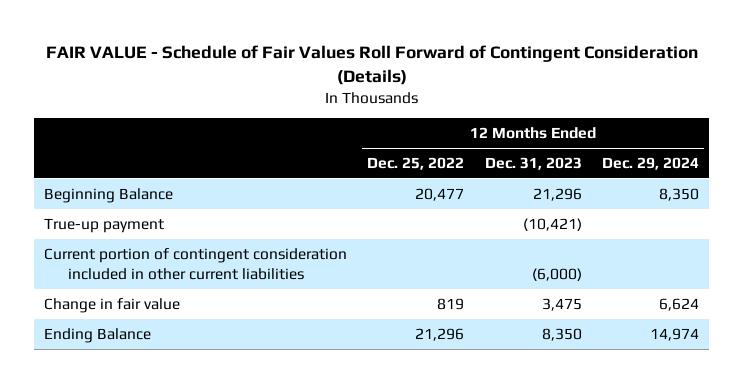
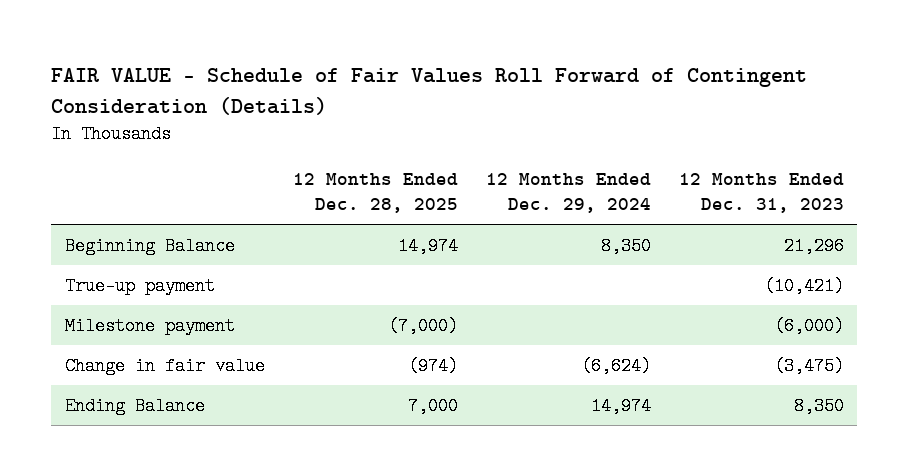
[367,157,465,171] Dec. 25, 2022 -> none
none -> [292,172,458,214] 12 Months Ended Dec. 28, 2025
[44,247,348,280] Current portion of contingent consideration included in other current liabilities -> [65,316,236,335] Milestone payment
[541,297,582,311] 3,475 -> [773,356,844,375] (3,475)
[658,297,699,311] 6,624 -> [580,356,651,375] (6,624)

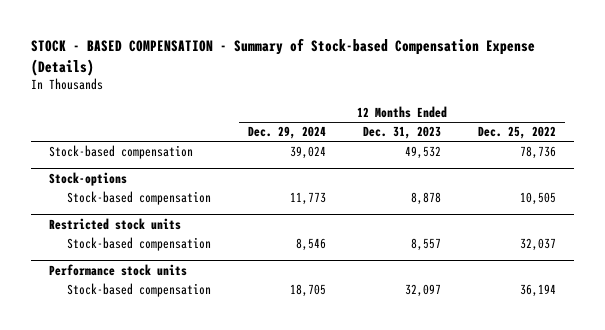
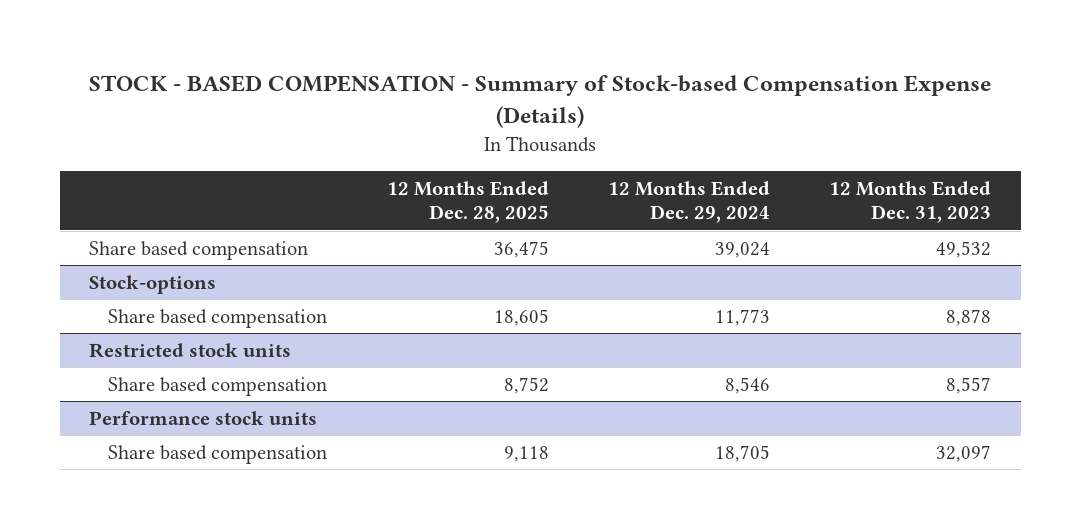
[478,126,557,140] Dec. 25, 2022 -> none
none -> [386,181,549,224] 12 Months Ended Dec. 28, 2025
[49,145,194,160] Stock-based compensation -> [89,240,309,260] Share based compensation
[67,191,212,206] Stock-based compensation -> [108,308,328,328] Share based compensation
[67,237,212,252] Stock-based compensation -> [108,376,328,396] Share based compensation
[67,283,212,298] Stock-based compensation -> [108,444,328,464] Share based compensation

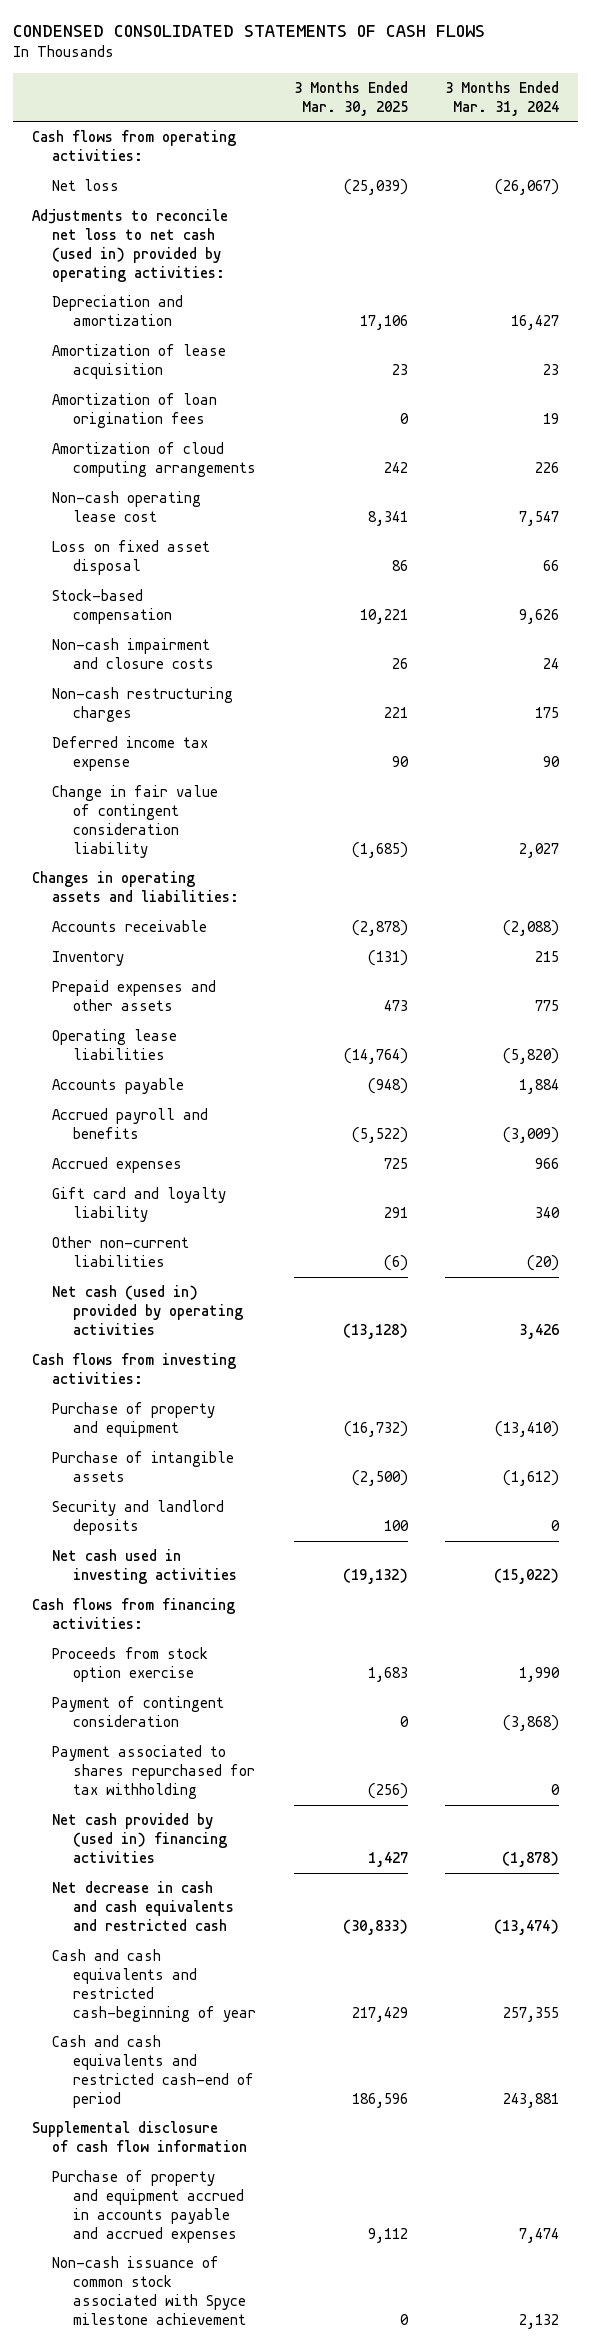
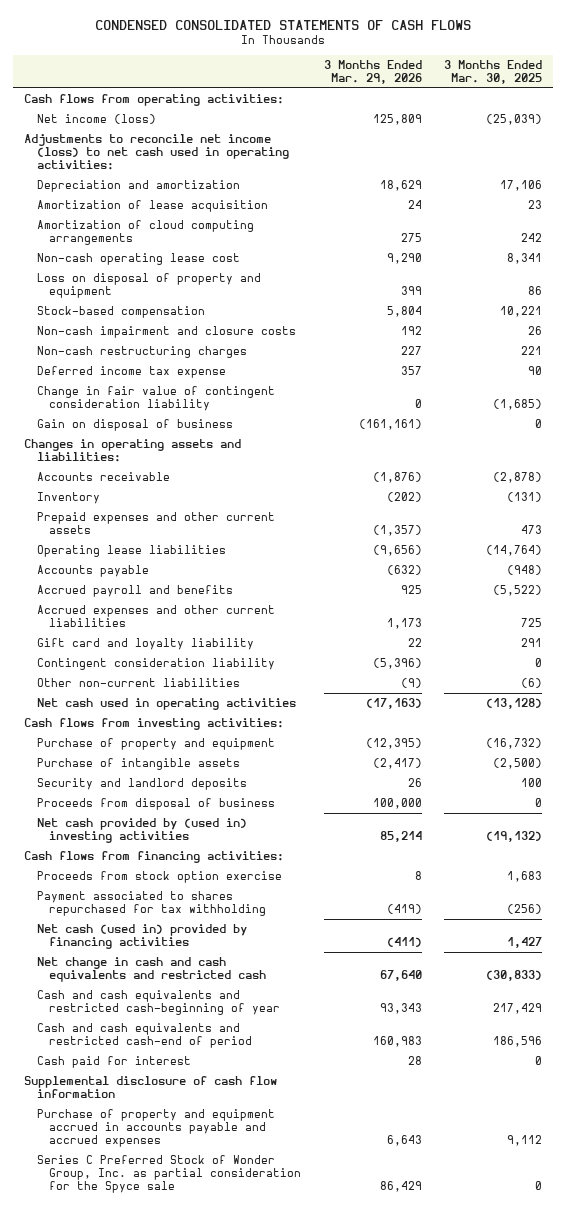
[445,80,560,116] 3 Months Ended Mar. 31, 2024 -> none
none -> [323,60,422,85] 3 Months Ended Mar. 29, 2026
[52,179,120,192] Net loss -> [36,113,156,124] Net income (loss)
[31,209,228,282] Adjustments to reconcile net loss to net cash (used in) provided by operating activities: -> [24,133,289,170] Adjustments to reconcile net income (loss) to net cash used in operating activities:
[52,393,218,429] Amortization of loan origination fees -> none
[52,540,211,576] Loss on fixed asset disposal -> [36,272,261,298] Loss on disposal of property and equipment
none -> [36,418,233,431] Gain on disposal of business
[52,980,217,1012] Prepaid expenses and other assets -> [36,511,275,534] Prepaid expenses and other current assets
[52,1157,183,1174] Accrued expenses -> [36,604,275,627] Accrued expenses and other current liabilities
none -> [36,657,275,670] Contingent consideration liability
[52,1285,243,1335] Net cash (used in) provided by operating activities -> [36,697,296,710] Net cash used in operating activities
none -> [36,797,275,810] Proceeds from disposal of business
[52,1549,237,1585] Net cash used in investing activities -> [36,817,247,843] Net cash provided by (used in) investing activities
[52,1696,225,1728] Payment of contingent consideration -> none
[52,1813,227,1863] Net cash provided by (used in) financing activities -> [36,923,247,949] Net cash (used in) provided by financing activities
[52,1881,234,1931] Net decrease in cash and cash equivalents and restricted cash -> [36,956,267,982] Net change in cash and cash equivalents and restricted cash
none -> [36,1055,191,1068] Cash paid for interest
[52,2256,246,2325] Non-cash issuance of common stock associated with Spyce milestone achievement -> none
none -> [36,1154,302,1193] Series C Preferred Stock of Wonder Group, Inc. as partial consideration for the Spyce sale

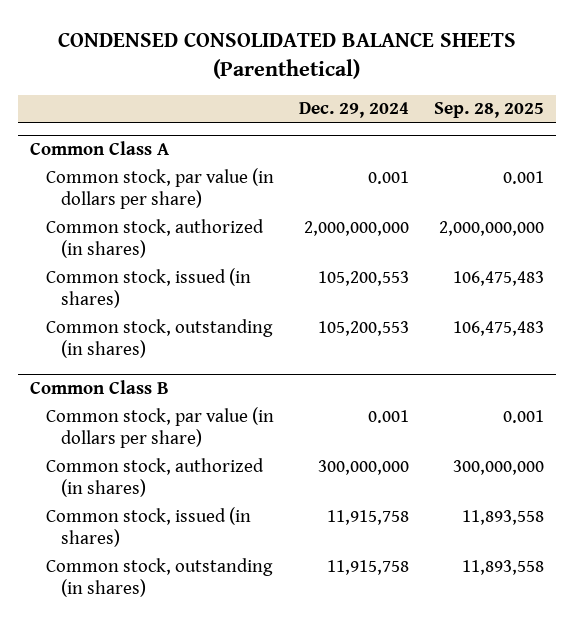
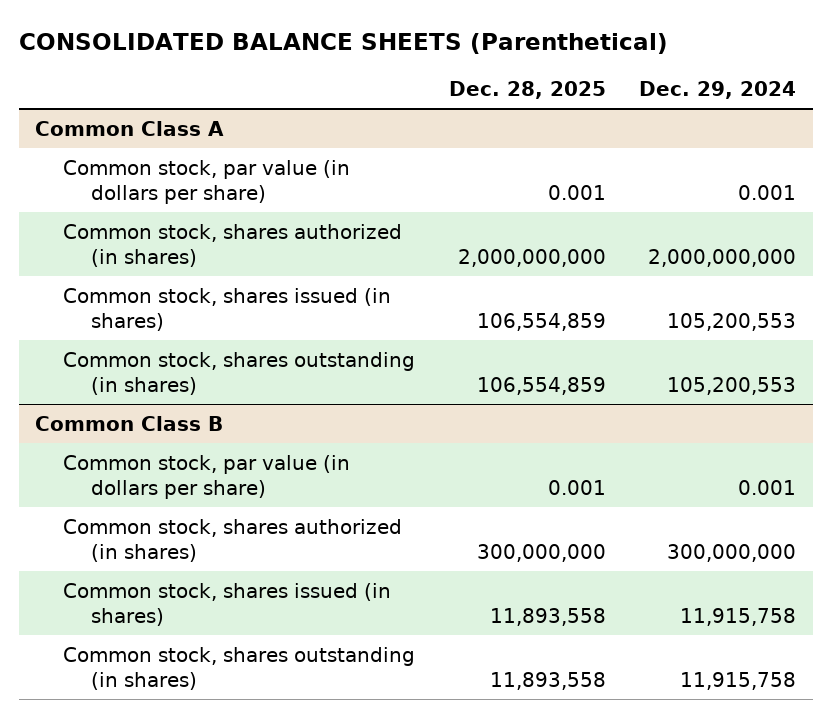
[58,31,517,79] CONDENSED CONSOLIDATED BALANCE SHEETS (Parenthetical) -> [18,32,668,54] CONSOLIDATED BALANCE SHEETS (Parenthetical)
[433,102,544,119] Sep. 28, 2025 -> none
none -> [448,81,606,100] Dec. 28, 2025
[45,218,264,259] Common stock, authorized (in shares) -> [63,223,403,268] Common stock, shares authorized (in shares)
[45,267,251,309] Common stock, issued (in shares) -> [63,287,392,332] Common stock, shares issued (in shares)
[45,318,273,359] Common stock, outstanding (in shares) -> [63,351,416,396] Common stock, shares outstanding (in shares)
[45,457,264,498] Common stock, authorized (in shares) -> [63,518,403,563] Common stock, shares authorized (in shares)
[45,506,251,548] Common stock, issued (in shares) -> [63,582,392,627] Common stock, shares issued (in shares)
[45,557,273,598] Common stock, outstanding (in shares) -> [63,646,416,691] Common stock, shares outstanding (in shares)

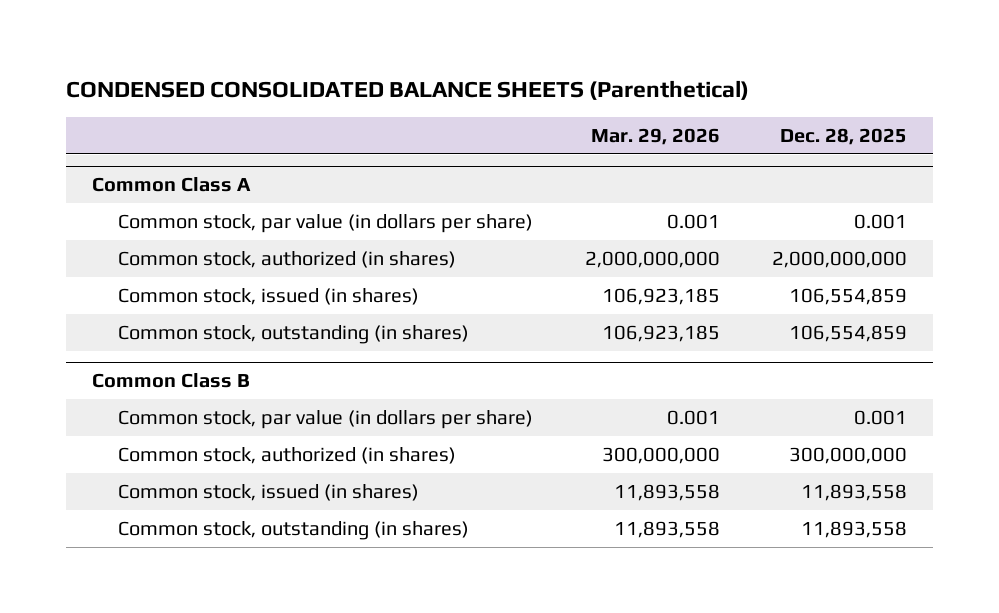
[18,32,668,54] CONSOLIDATED BALANCE SHEETS (Parenthetical) -> [66,80,750,101] CONDENSED CONSOLIDATED BALANCE SHEETS (Parenthetical)
[639,81,797,100] Dec. 29, 2024 -> none
none -> [591,127,721,145] Mar. 29, 2026
[63,223,403,268] Common stock, shares authorized (in shares) -> [118,250,457,268] Common stock, authorized (in shares)
[63,287,392,332] Common stock, shares issued (in shares) -> [118,287,420,305] Common stock, issued (in shares)
[63,351,416,396] Common stock, shares outstanding (in shares) -> [118,324,470,344] Common stock, outstanding (in shares)
[63,518,403,563] Common stock, shares authorized (in shares) -> [118,446,457,464] Common stock, authorized (in shares)
[63,582,392,627] Common stock, shares issued (in shares) -> [118,483,420,501] Common stock, issued (in shares)
[63,646,416,691] Common stock, shares outstanding (in shares) -> [118,520,470,540] Common stock, outstanding (in shares)

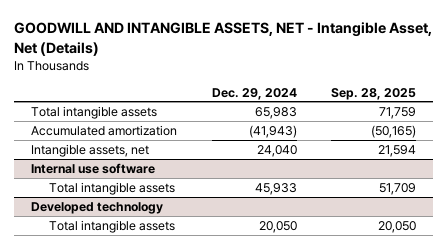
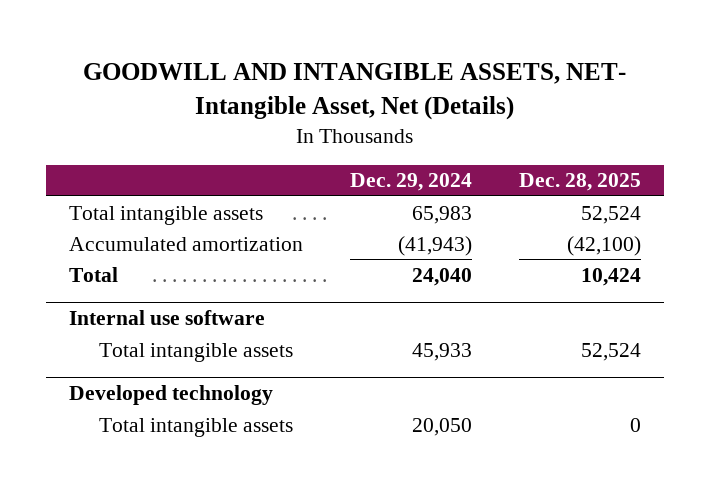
[13,22,432,57] GOODWILL AND INTANGIBLE ASSETS, NET - Intangible Asset, Net (Details) -> [83,62,627,120] GOODWILL AND INTANGIBLE ASSETS, NET- Intangible Asset, Net (Details)
[330,87,416,100] Sep. 28, 2025 -> none
none -> [518,173,641,192] Dec. 28, 2025
[31,143,150,157] Intangible assets, net -> [69,266,119,282] Total

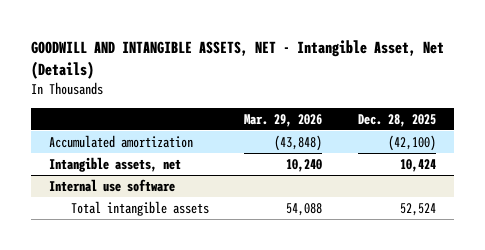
[83,62,627,120] GOODWILL AND INTANGIBLE ASSETS, NET- Intangible Asset, Net (Details) -> [30,39,444,79] GOODWILL AND INTANGIBLE ASSETS, NET - Intangible Asset, Net (Details)
[350,173,473,192] Dec. 29, 2024 -> none
none -> [244,113,323,127] Mar. 29, 2026
[69,205,264,225] Total intangible assets -> none
[69,266,119,282] Total -> [48,157,181,173] Intangible assets, net
[69,385,274,406] Developed technology -> none
[99,417,294,437] Total intangible assets -> none

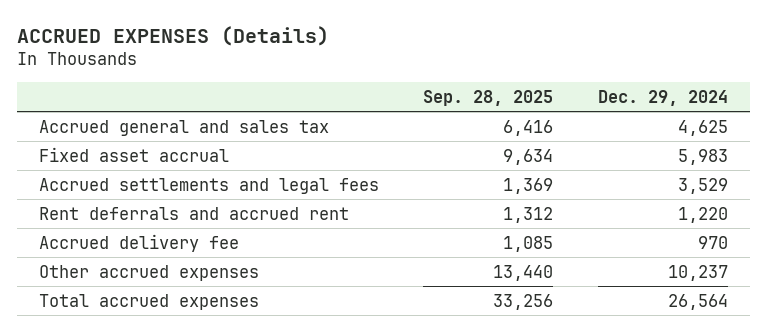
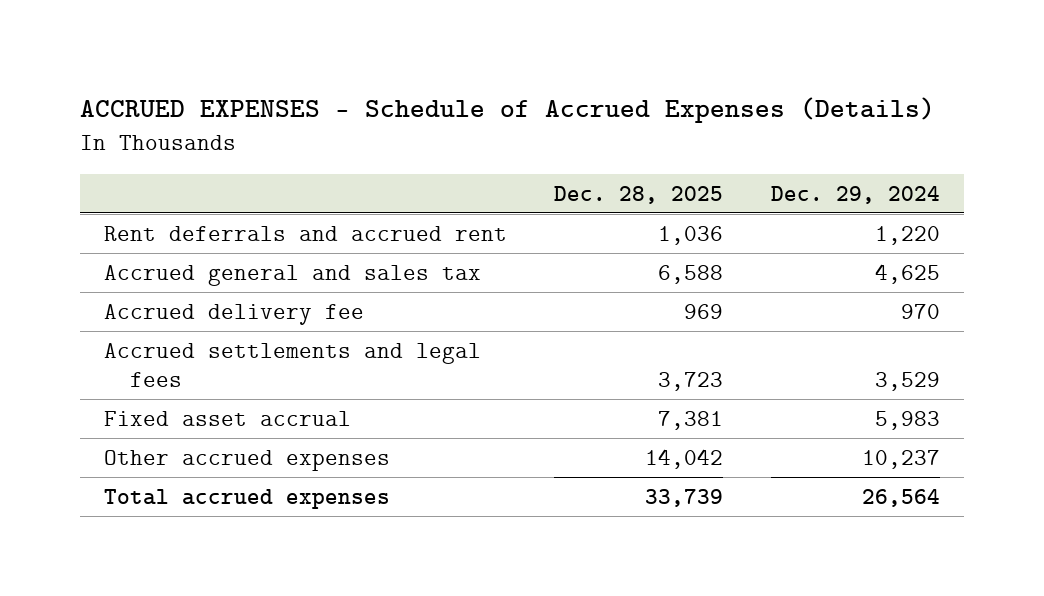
[16,25,329,46] ACCRUED EXPENSES (Details) -> [80,97,936,124] ACCRUED EXPENSES - Schedule of Accrued Expenses (Details)
[423,89,554,106] Sep. 28, 2025 -> none
none -> [554,185,724,204] Dec. 28, 2025
[38,119,329,136] Accrued general and sales tax -> [103,264,481,286] Accrued general and sales tax
[38,177,379,194] Accrued settlements and legal fees -> [103,342,481,388] Accrued settlements and legal fees
[38,146,229,162] Fixed asset accrual -> [103,410,351,426] Fixed asset accrual

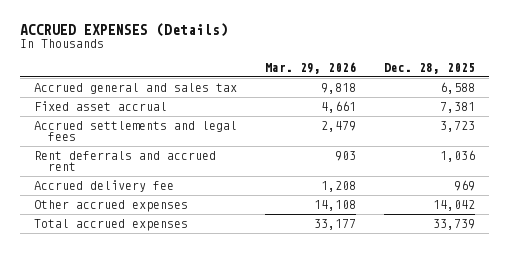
[80,97,936,124] ACCRUED EXPENSES - Schedule of Accrued Expenses (Details) -> [19,22,228,37] ACCRUED EXPENSES (Details)
[770,185,940,204] Dec. 29, 2024 -> none
none -> [264,61,356,74] Mar. 29, 2026
[103,342,481,388] Accrued settlements and legal fees -> [33,120,237,142] Accrued settlements and legal fees
[103,225,507,241] Rent deferrals and accrued rent -> [33,150,216,172] Rent deferrals and accrued rent
[103,303,364,325] Accrued delivery fee -> [33,179,174,192] Accrued delivery fee

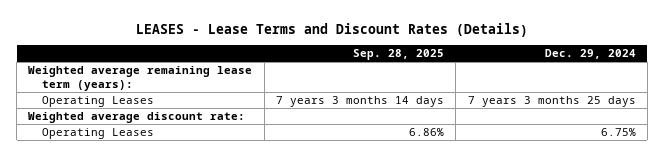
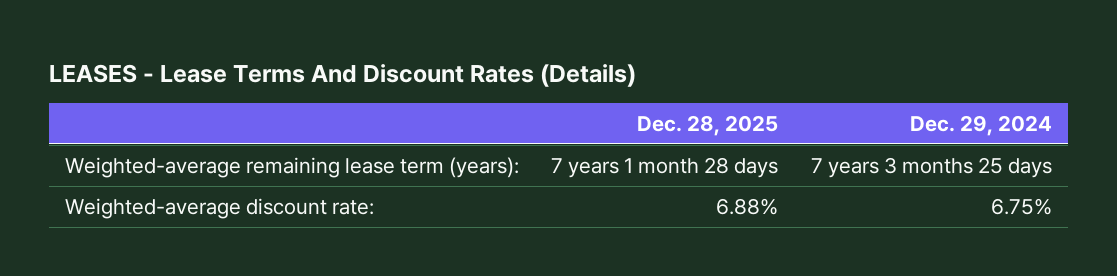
[135,22,528,37] LEASES - Lease Terms and Discount Rates (Details) -> [49,63,637,87] LEASES - Lease Terms And Discount Rates (Details)
[352,49,444,61] Sep. 28, 2025 -> none
none -> [637,114,779,136] Dec. 28, 2025
[28,66,253,91] Weighted average remaining lease term (years): -> none
[28,112,246,124] Weighted average discount rate: -> none
[42,96,155,108] Operating Leases -> [65,157,520,179] Weighted-average remaining lease term (years):
[42,128,155,140] Operating Leases -> [65,198,375,220] Weighted-average discount rate:

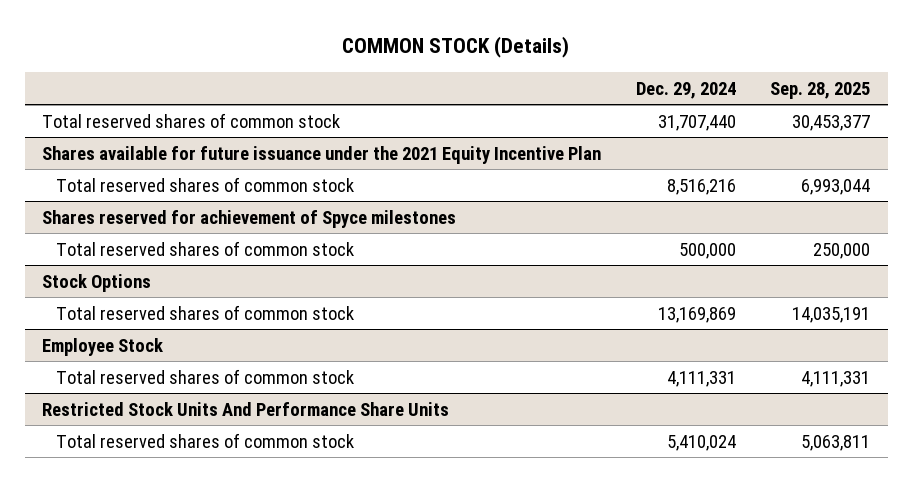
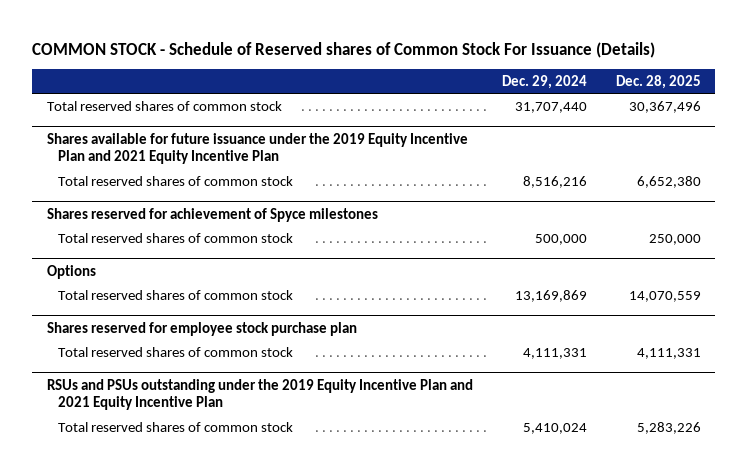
[342,36,570,59] COMMON STOCK (Details) -> [32,41,656,58] COMMON STOCK - Schedule of Reserved shares of Common Stock For Issuance (Details)
[770,81,871,99] Sep. 28, 2025 -> none
none -> [615,74,701,89] Dec. 28, 2025
[42,145,602,164] Shares available for future issuance under the 2021 Equity Incentive Plan -> [46,132,468,165] Shares available for future issuance under the 2019 Equity Incentive Plan and 2021 Equity Incentive Plan
[42,273,152,292] Stock Options -> [46,264,96,279] Options
[42,337,164,356] Employee Stock -> [46,321,357,336] Shares reserved for employee stock purchase plan
[42,401,450,416] Restricted Stock Units And Performance Share Units -> [46,378,473,411] RSUs and PSUs outstanding under the 2019 Equity Incentive Plan and 2021 Equity Incentive Plan

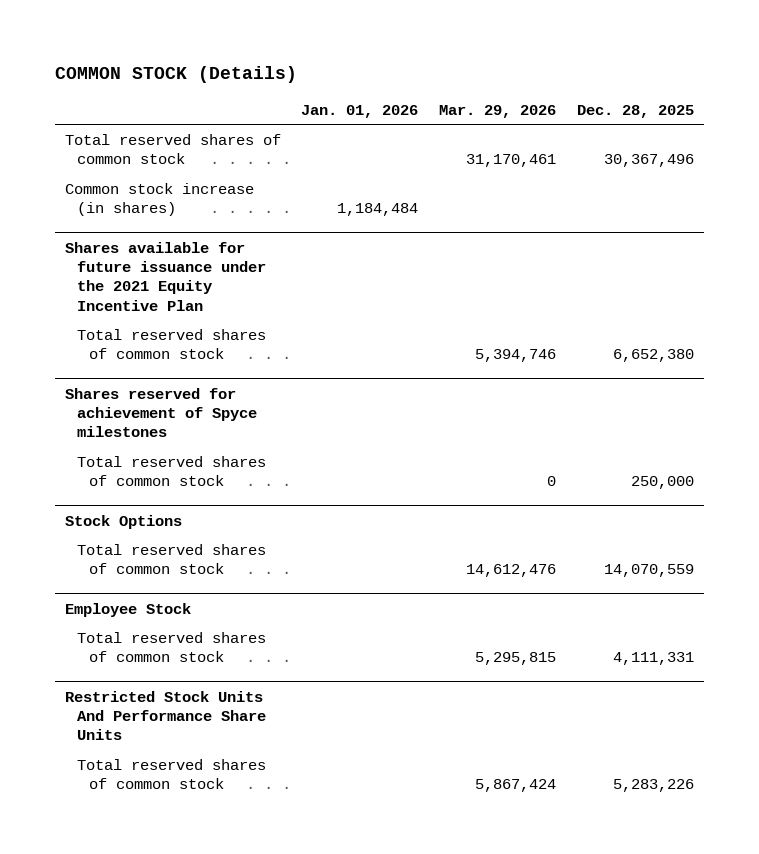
[32,41,656,58] COMMON STOCK - Schedule of Reserved shares of Common Stock For Issuance (Details) -> [54,66,297,84] COMMON STOCK (Details)
[501,74,587,89] Dec. 29, 2024 -> none
none -> [301,104,419,118] Jan. 01, 2026
none -> [439,104,557,118] Mar. 29, 2026
none -> [64,182,254,217] Common stock increase (in shares)
[46,132,468,165] Shares available for future issuance under the 2019 Equity Incentive Plan and 2021 Equity Incentive Plan -> [64,241,267,311] Shares available for future issuance under the 2021 Equity Incentive Plan
[46,264,96,279] Options -> [64,514,182,529] Stock Options
[46,321,357,336] Shares reserved for employee stock purchase plan -> [64,602,191,617] Employee Stock
[46,378,473,411] RSUs and PSUs outstanding under the 2019 Equity Incentive Plan and 2021 Equity Incentive Plan -> [64,690,267,741] Restricted Stock Units And Performance Share Units

